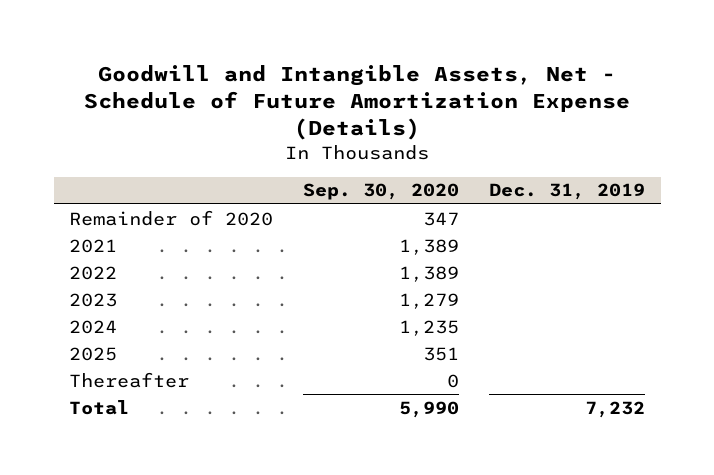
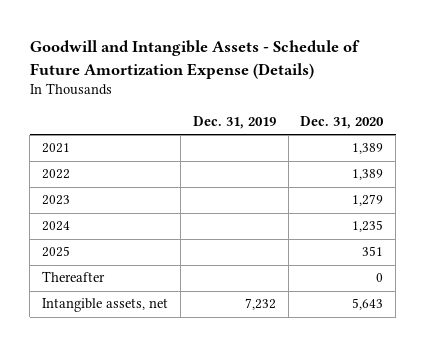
[84,64,631,141] Goodwill and Intangible Assets, Net - Schedule of Future Amortization Expense (Details) -> [29,40,360,79] Goodwill and Intangible Assets - Schedule of Future Amortization Expense (Details)
[303,183,460,201] Sep. 30, 2020 -> none
none -> [300,116,385,130] Dec. 31, 2020
[68,209,273,226] Remainder of 2020 -> none
[68,399,129,415] Total -> [42,298,169,313] Intangible assets, net

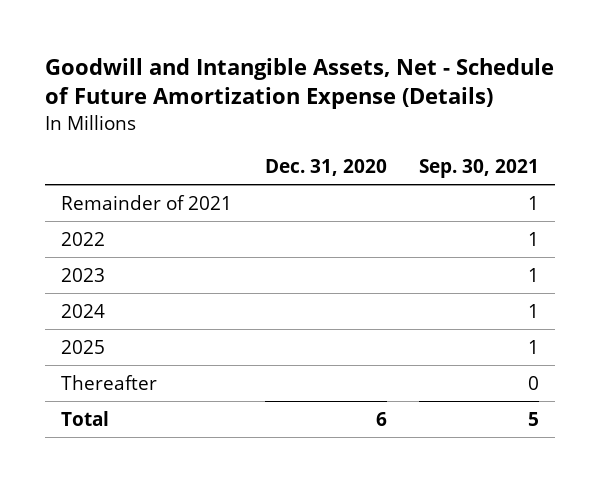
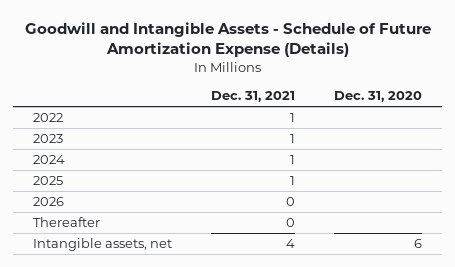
[45,57,555,110] Goodwill and Intangible Assets, Net - Schedule of Future Amortization Expense (Details) -> [24,21,431,58] Goodwill and Intangible Assets - Schedule of Future Amortization Expense (Details)
[419,159,540,179] Sep. 30, 2021 -> none
none -> [211,91,296,103] Dec. 31, 2021
[61,194,233,210] Remainder of 2021 -> none
none -> [32,197,64,207] 2026
[61,410,110,426] Total -> [32,238,172,252] Intangible assets, net

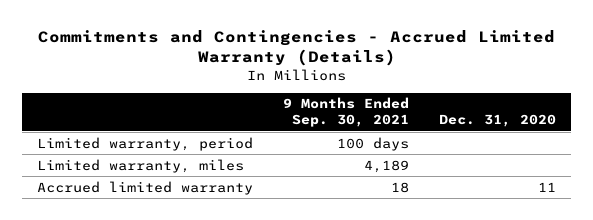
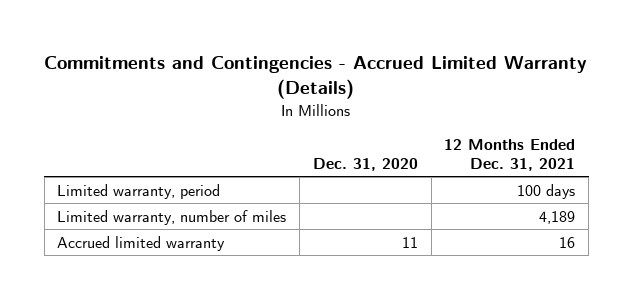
[283,97,410,127] 9 Months Ended Sep. 30, 2021 -> none
none -> [444,139,576,171] 12 Months Ended Dec. 31, 2021
[37,158,245,173] Limited warranty, miles -> [57,209,287,225] Limited warranty, number of miles

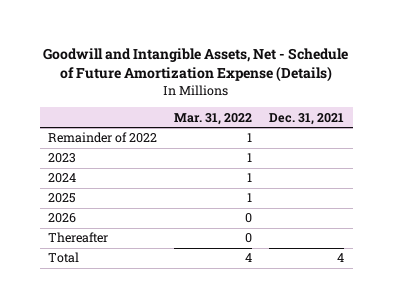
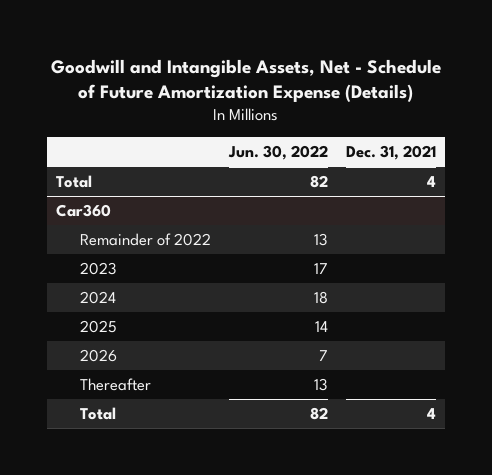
[174,112,253,125] Mar. 31, 2022 -> none
none -> [227,144,328,160] Jun. 30, 2022
[48,132,158,144] Remainder of 2022 -> none
[48,153,77,164] 2023 -> none
[48,173,77,184] 2024 -> none
[48,193,77,204] 2025 -> none
[48,213,77,224] 2026 -> none
[48,232,109,244] Thereafter -> none
none -> [56,204,112,218] Car360
none -> [79,233,211,247] Remainder of 2022
none -> [79,262,117,276] 2023
none -> [79,291,116,305] 2024
none -> [79,320,117,334] 2025
none -> [79,349,117,363] 2026
none -> [79,378,151,392] Thereafter
none -> [79,407,116,421] Total

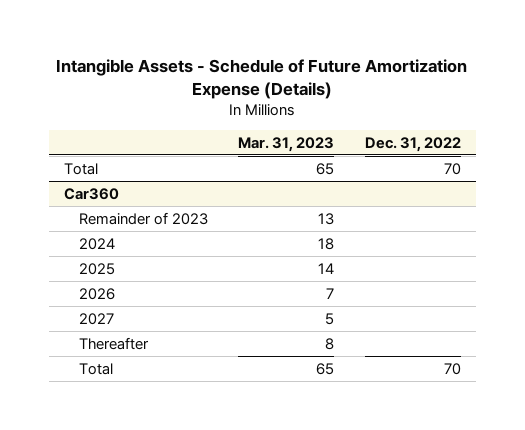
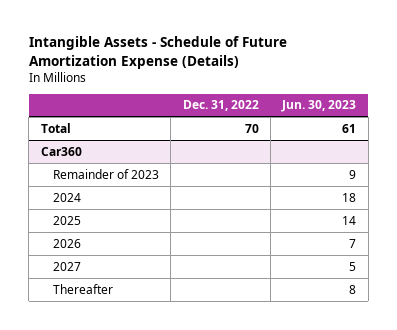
[238,136,335,152] Mar. 31, 2023 -> none
none -> [281,100,357,113] Jun. 30, 2023
[79,362,114,375] Total -> none

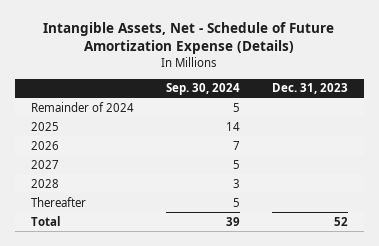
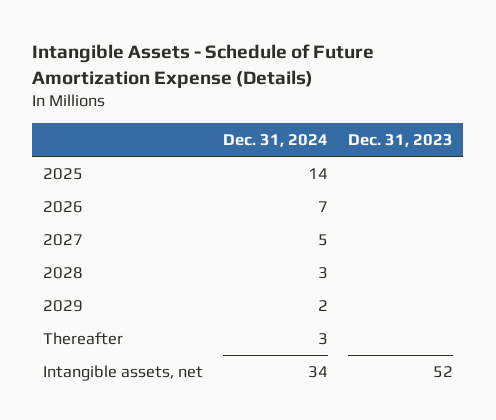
[43,21,335,55] Intangible Assets, Net - Schedule of Future Amortization Expense (Details) -> [32,44,375,88] Intangible Assets - Schedule of Future Amortization Expense (Details)
[165,83,240,96] Sep. 30, 2024 -> none
none -> [222,133,328,147] Dec. 31, 2024
[30,101,134,112] Remainder of 2024 -> none
none -> [42,300,83,313] 2029
[30,215,61,226] Total -> [42,365,203,382] Intangible assets, net

